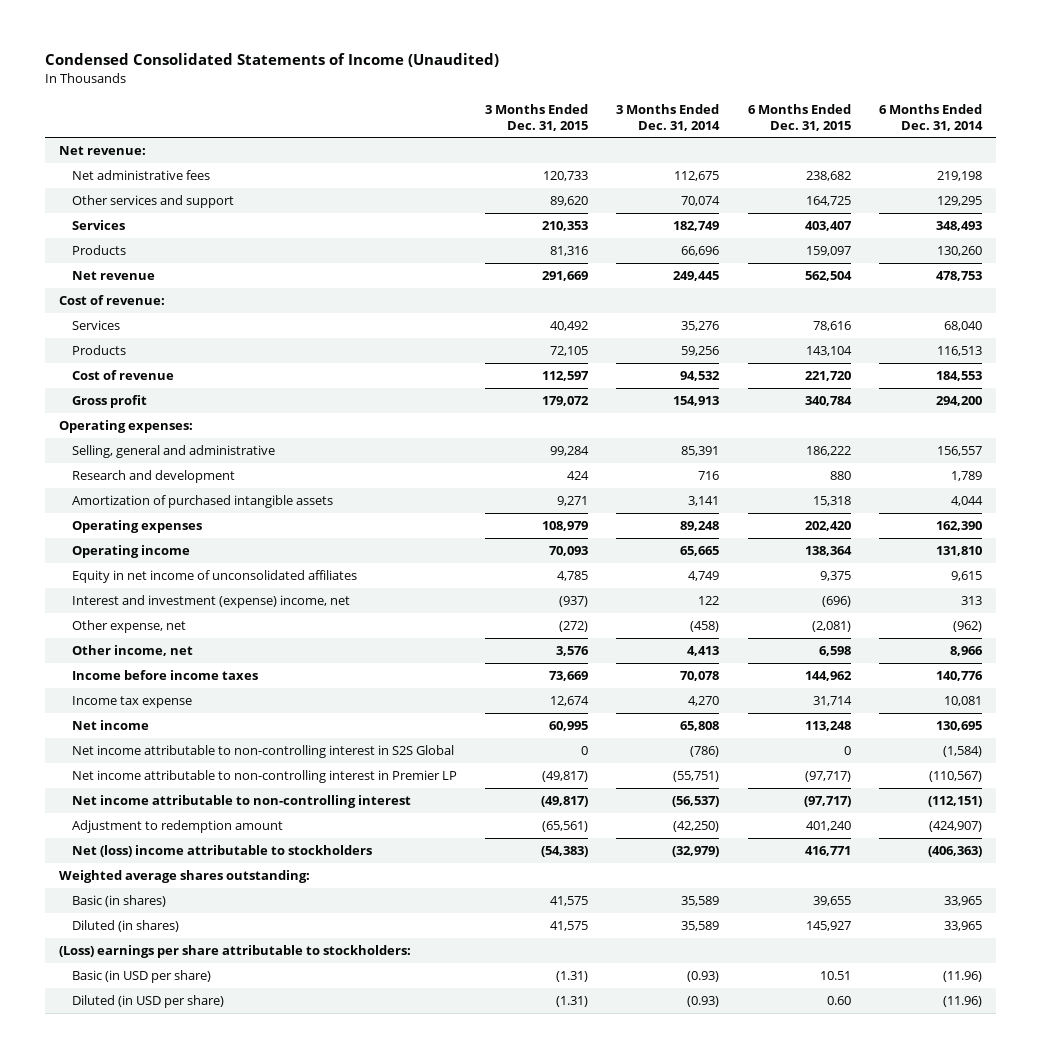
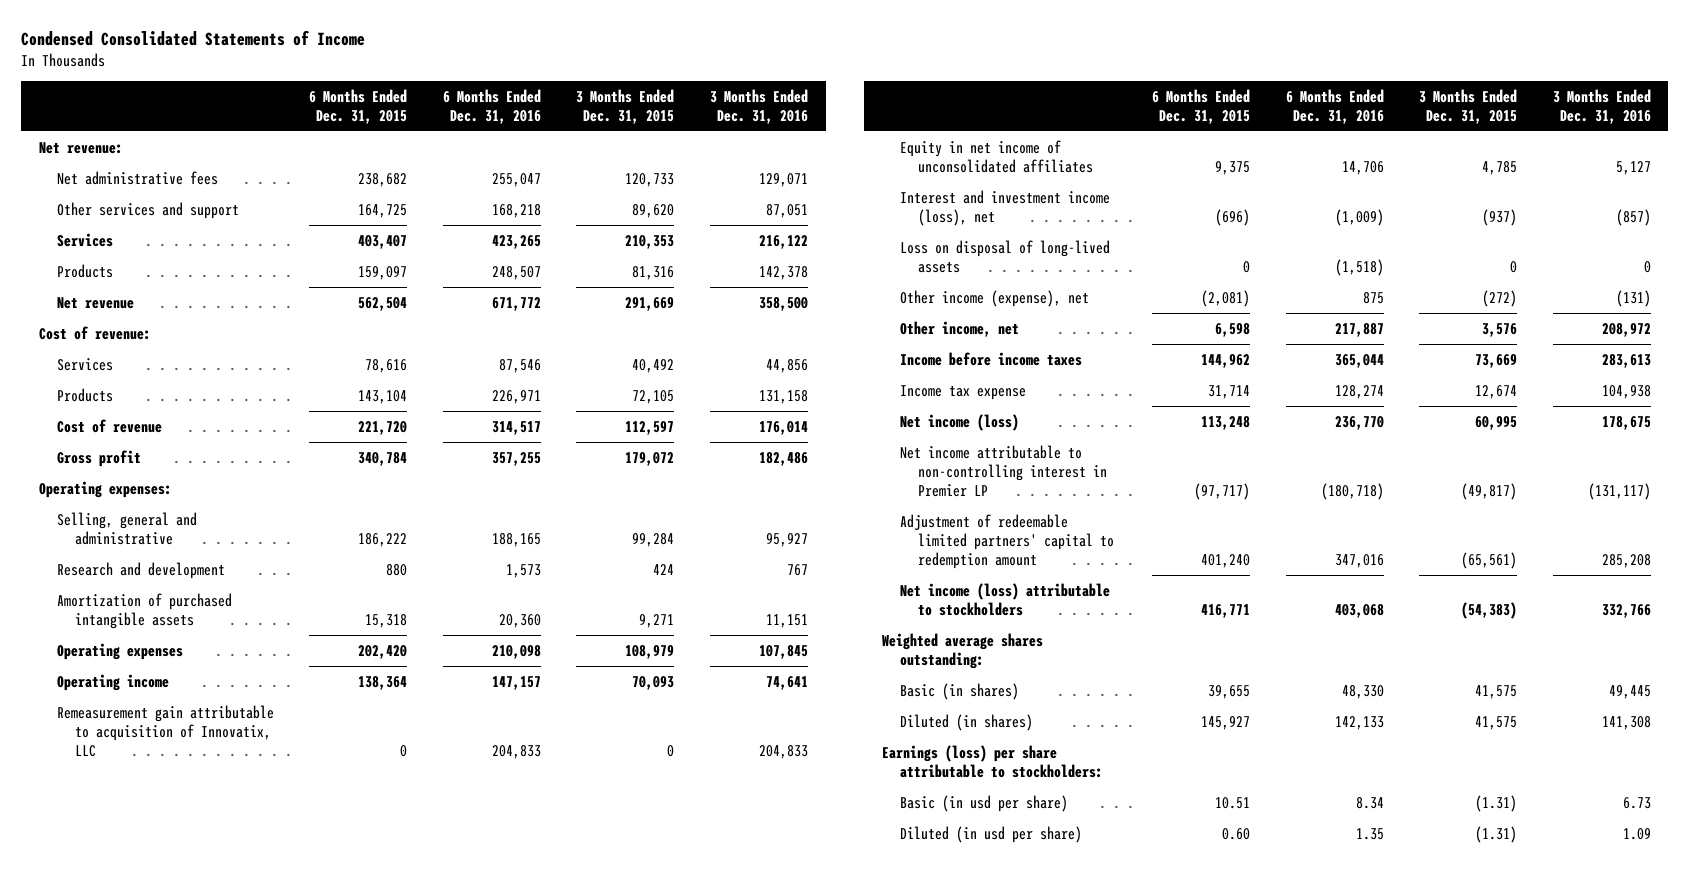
[45,53,500,68] Condensed Consolidated Statements of Income (Unaudited) -> [21,29,366,46] Condensed Consolidated Statements of Income
[616,103,721,131] 3 Months Ended Dec. 31, 2014 -> none
[879,103,984,131] 6 Months Ended Dec. 31, 2014 -> none
none -> [442,88,541,124] 6 Months Ended Dec. 31, 2016
none -> [709,88,808,124] 3 Months Ended Dec. 31, 2016
none -> [56,704,274,758] Remeasurement gain attributable to acquisition of Innovatix, LLC
[71,595,350,609] Interest and investment (expense) income, net -> [899,189,1110,227] Interest and investment income (loss), net
none -> [899,239,1110,274] Loss on disposal of long-lived assets
[71,620,186,634] Other expense, net -> [899,289,1089,307] Other income (expense), net
[71,745,454,759] Net income attributable to non-controlling interest in S2S Global -> none
[71,720,149,731] Net income -> [899,413,1019,431] Net income (loss)
[71,795,411,809] Net income attributable to non-controlling interest -> none
[71,820,283,834] Adjustment to redemption amount -> [899,513,1114,570] Adjustment of redeemable limited partners' capital to redemption amount
[71,845,372,858] Net (loss) income attributable to stockholders -> [899,582,1110,617] Net income (loss) attributable to stockholders
[59,945,412,959] (Loss) earnings per share attributable to stockholders: -> [881,744,1103,779] Earnings (loss) per share attributable to stockholders:
[71,970,211,984] Basic (in USD per share) -> [899,794,1068,812] Basic (in usd per share)
[71,995,224,1009] Diluted (in USD per share) -> [899,825,1082,843] Diluted (in usd per share)

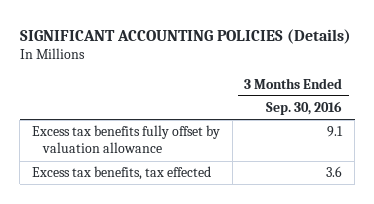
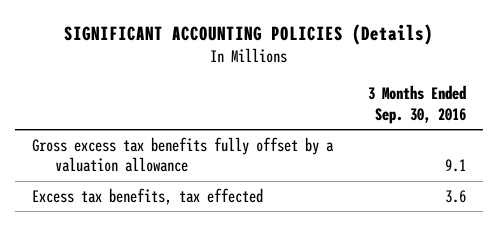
[31,125,220,154] Excess tax benefits fully offset by valuation allowance -> [31,136,334,173] Gross excess tax benefits fully offset by a valuation allowance

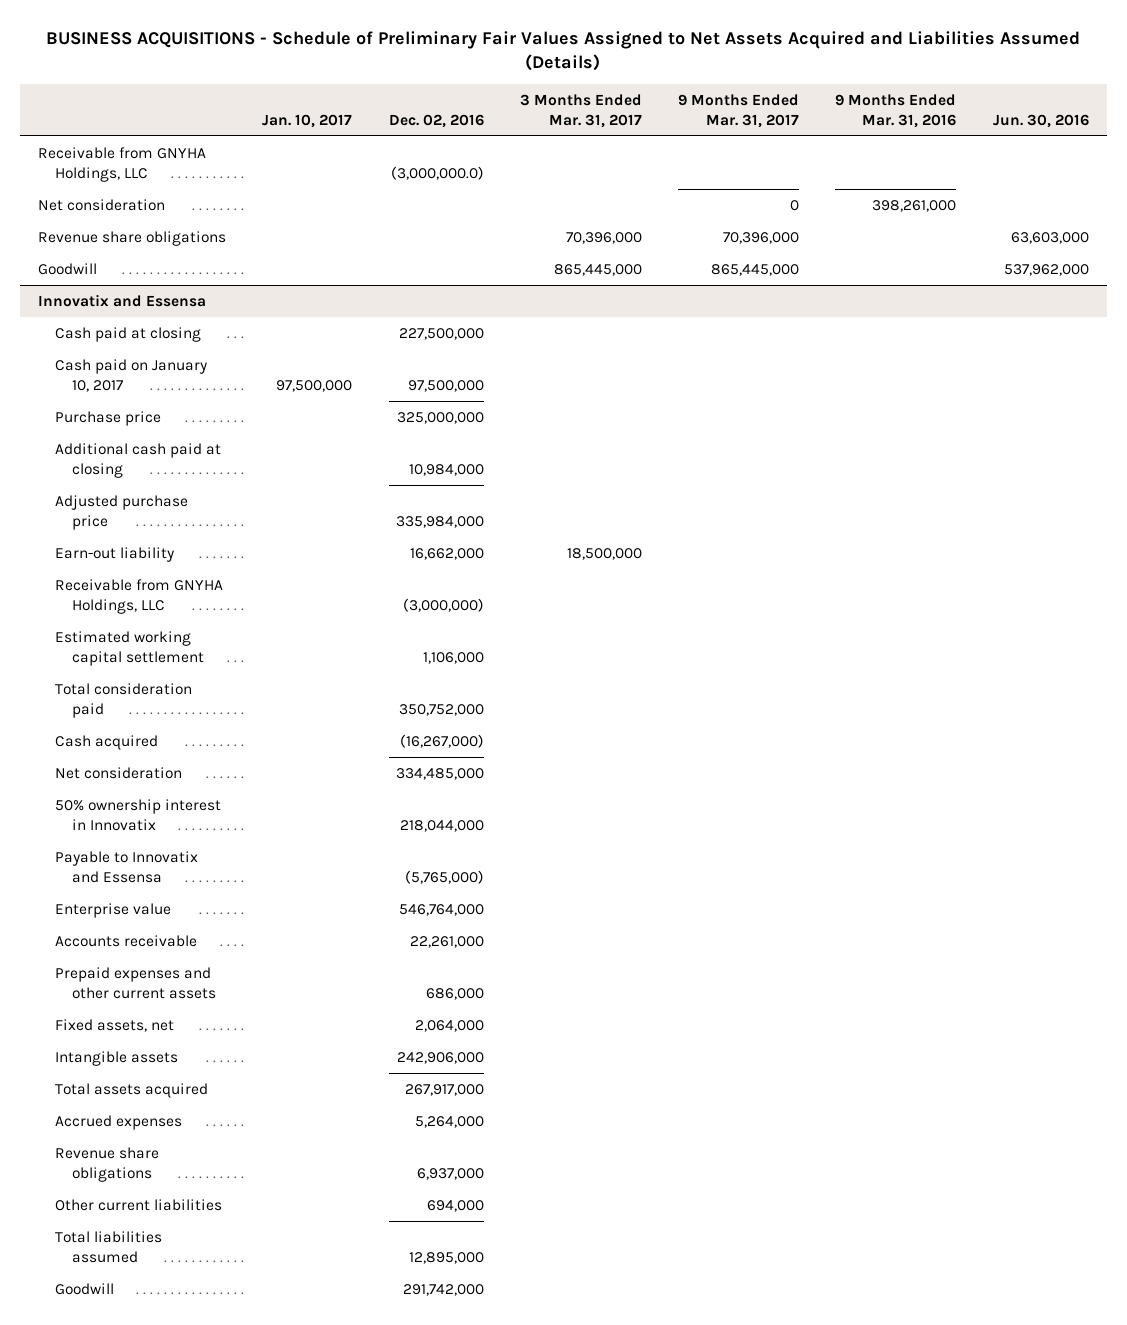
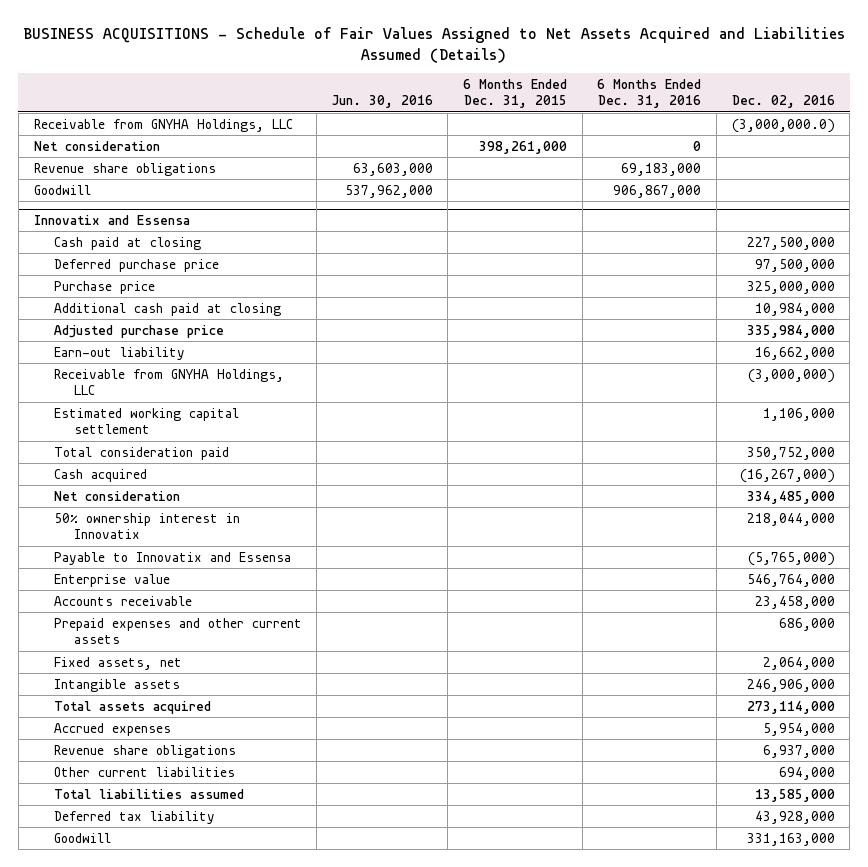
[46,31,1081,72] BUSINESS ACQUISITIONS - Schedule of Preliminary Fair Values Assigned to Net Assets Acquired and Liabilities Assumed (Details) -> [23,27,846,63] BUSINESS ACQUISITIONS - Schedule of Fair Values Assigned to Net Assets Acquired and Liabilities Assumed (Details)
[262,113,353,128] Jan. 10, 2017 -> none
[519,93,642,128] 3 Months Ended Mar. 31, 2017 -> none
[678,93,800,128] 9 Months Ended Mar. 31, 2017 -> none
[835,93,957,128] 9 Months Ended Mar. 31, 2016 -> none
none -> [463,78,568,109] 6 Months Ended Dec. 31, 2015
none -> [597,78,702,109] 6 Months Ended Dec. 31, 2016
[55,358,208,392] Cash paid on January 10, 2017 -> [53,258,219,272] Deferred purchase price
[409,935,484,948] 22,261,000 -> [754,595,835,609] 23,458,000
[396,1051,484,1064] 242,906,000 -> [746,678,835,692] 246,906,000
[404,1083,484,1096] 267,917,000 -> [746,700,835,714] 273,114,000
[414,1115,484,1128] 5,264,000 -> [762,722,835,736] 5,954,000
[408,1251,484,1264] 12,895,000 -> [754,788,835,802] 13,585,000
none -> [53,810,215,824] Deferred tax liability
[402,1283,484,1296] 291,742,000 -> [746,832,835,846] 331,163,000

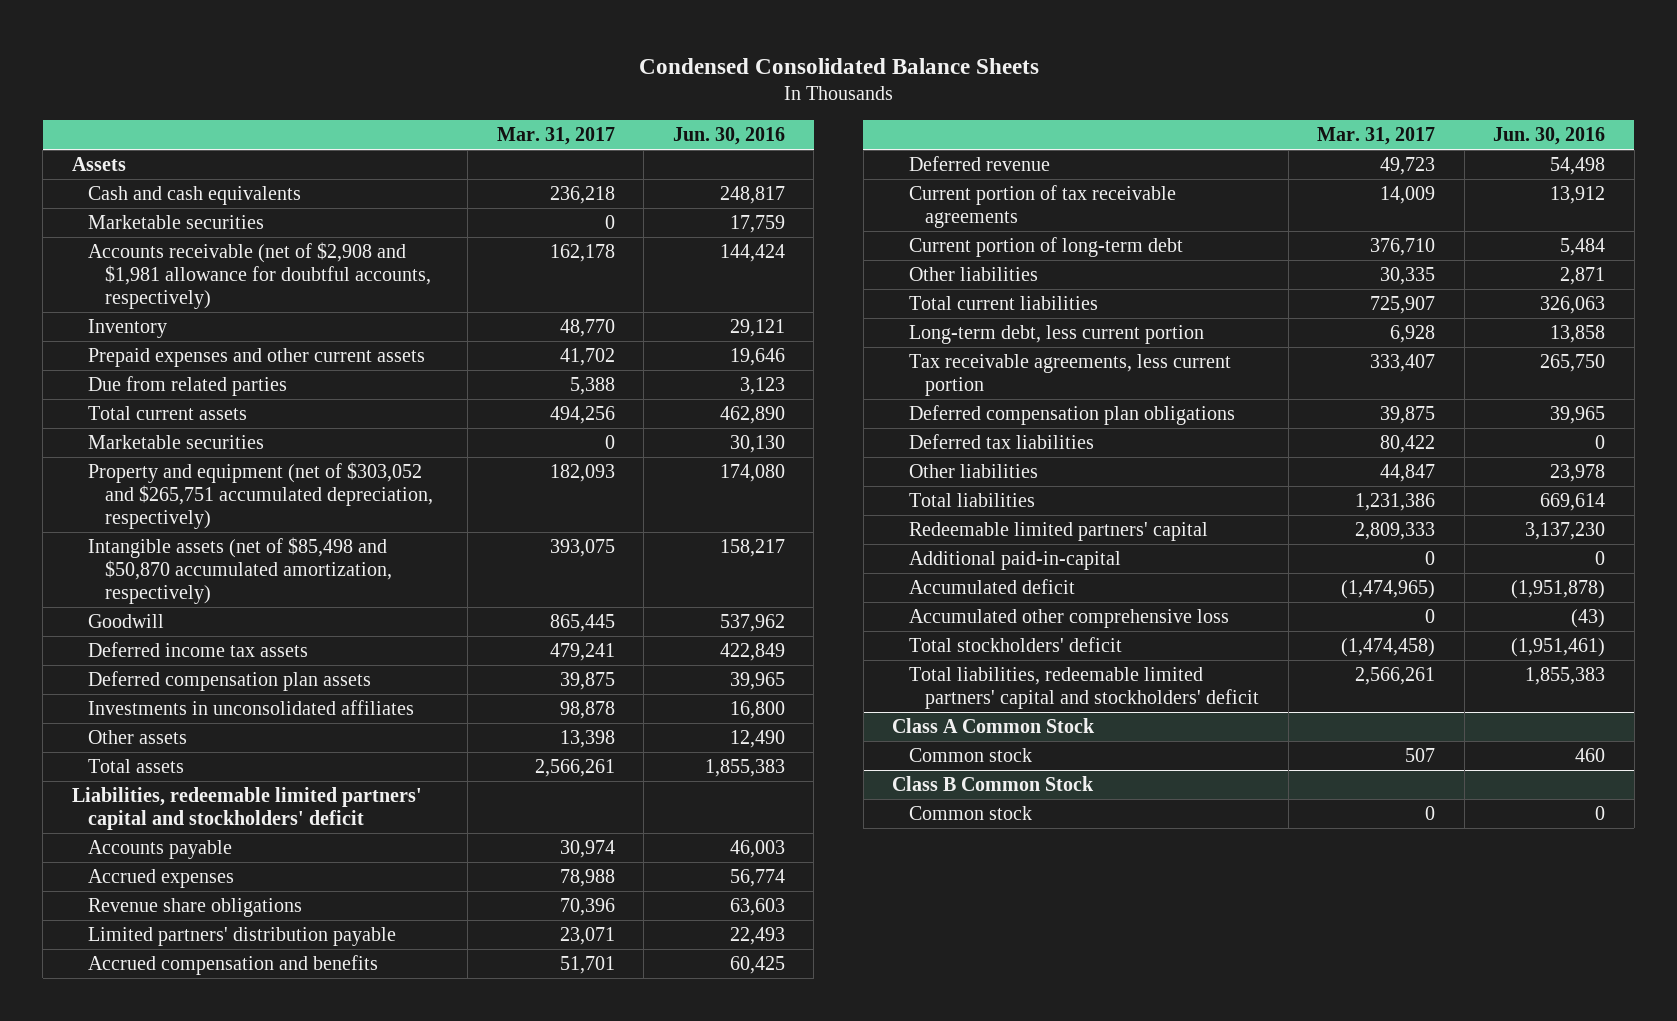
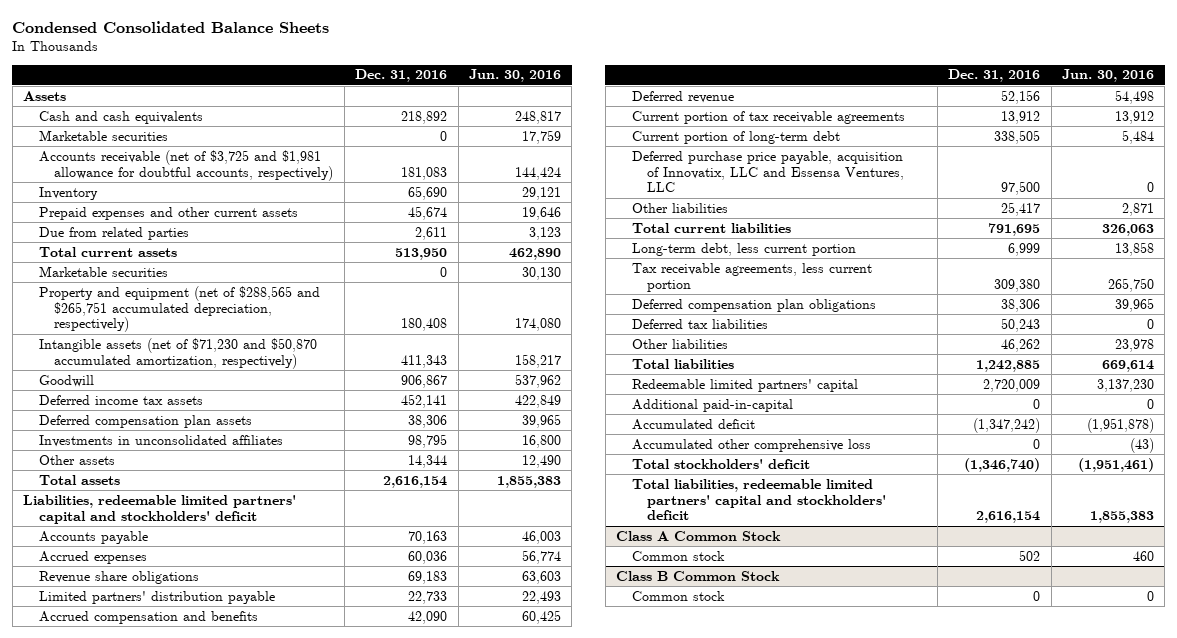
[496,127,615,146] Mar. 31, 2017 -> none
none -> [355,69,448,83] Dec. 31, 2016
[88,241,431,309] Accounts receivable (net of $2,908 and $1,981 allowance for doubtful accounts, respectively) -> [38,149,334,181] Accounts receivable (net of $3,725 and $1,981 allowance for doubtful accounts, respectively)
[88,461,433,529] Property and equipment (net of $303,052 and $265,751 accumulated depreciation, respectively) -> [38,285,320,333] Property and equipment (net of $288,565 and $265,751 accumulated depreciation, respectively)
[88,536,392,604] Intangible assets (net of $85,498 and $50,870 accumulated amortization, respectively) -> [38,337,317,369] Intangible assets (net of $71,230 and $50,870 accumulated amortization, respectively)
none -> [631,150,905,193] Deferred purchase price payable, acquisition of Innovatix, LLC and Essensa Ventures, LLC

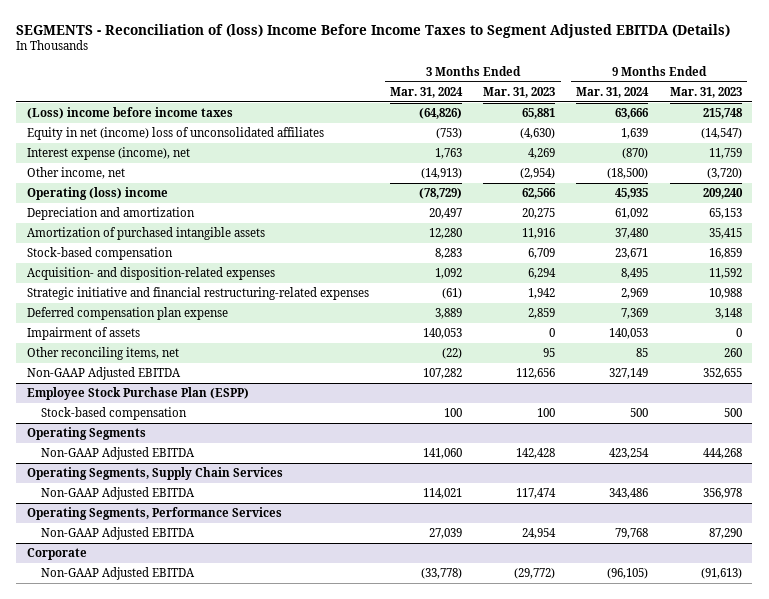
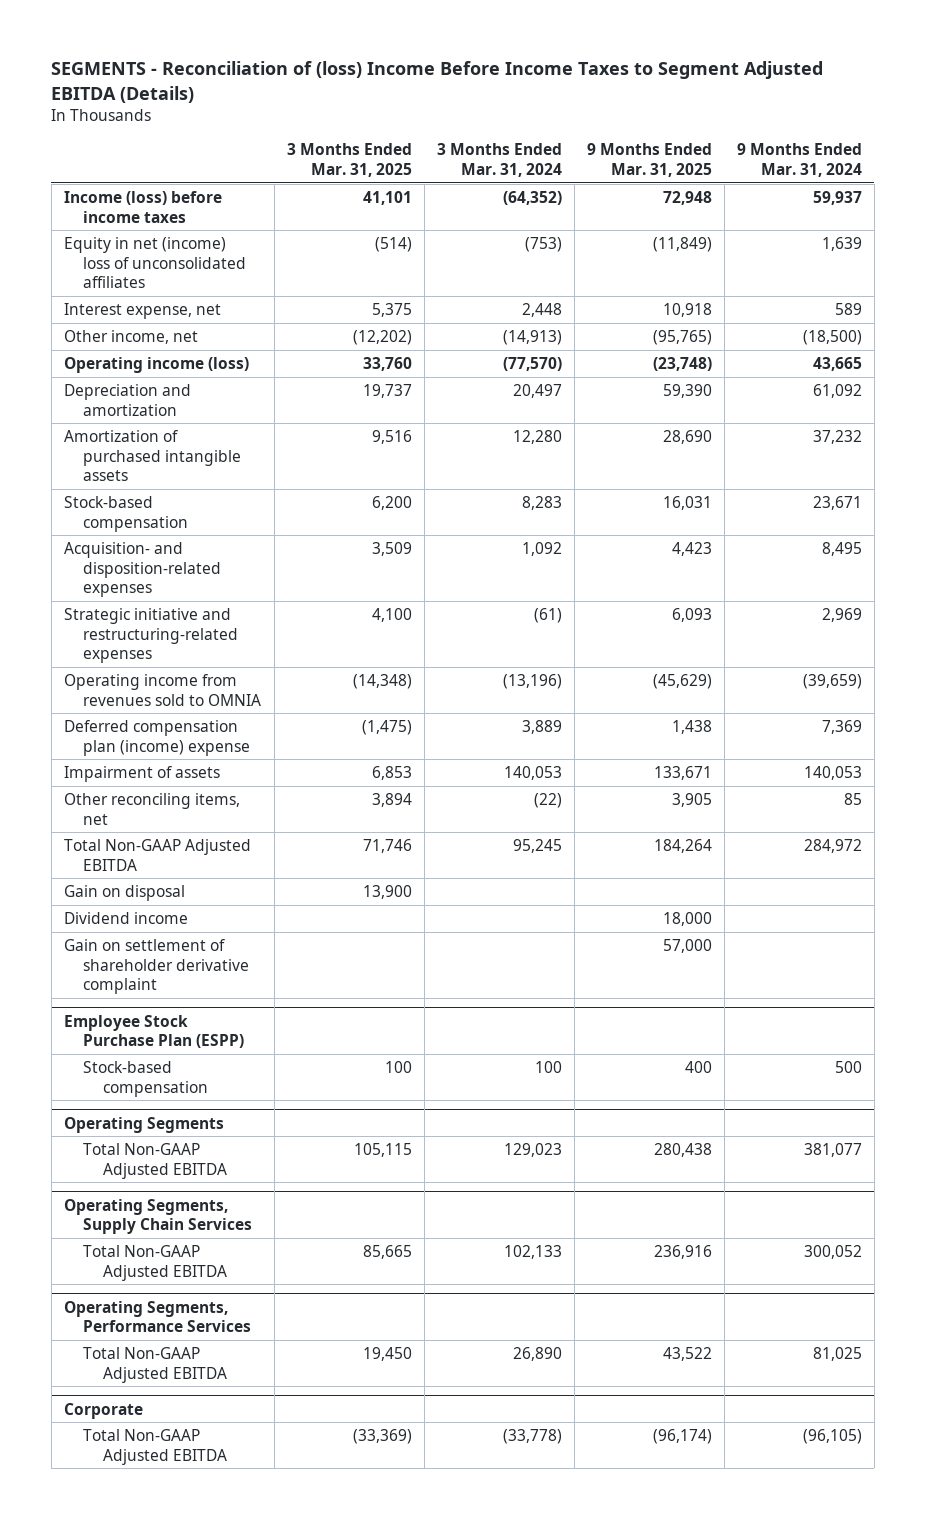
[483,86,556,98] Mar. 31, 2023 -> none
[669,86,742,98] Mar. 31, 2023 -> none
none -> [286,143,412,177] 3 Months Ended Mar. 31, 2025
none -> [586,143,712,177] 9 Months Ended Mar. 31, 2025
[27,107,234,120] (Loss) income before income taxes -> [63,190,222,223] Income (loss) before income taxes
[419,108,463,120] (64,826) -> [502,190,562,205] (64,352)
[615,108,650,120] 63,666 -> [812,190,862,205] 59,937
[27,147,191,161] Interest expense (income), net -> [63,302,221,319] Interest expense, net
[435,148,463,160] 1,763 -> [521,302,562,317] 2,448
[622,148,649,160] (870) -> [834,302,862,315] 589
[27,187,169,201] Operating (loss) income -> [63,356,249,373] Operating income (loss)
[419,188,463,200] (78,729) -> [502,356,562,371] (77,570)
[615,188,649,200] 45,935 -> [812,356,862,371] 43,665
[615,228,649,240] 37,480 -> [812,429,862,444] 37,232
[27,287,370,301] Strategic initiative and financial restructuring-related expenses -> [63,607,239,664] Strategic initiative and restructuring-related expenses
none -> [63,673,262,706] Operating income from revenues sold to OMNIA
[27,307,229,321] Deferred compensation plan expense -> [63,719,251,756] Deferred compensation plan (income) expense
[27,367,182,381] Non-GAAP Adjusted EBITDA -> [63,838,251,871] Total Non-GAAP Adjusted EBITDA
[423,368,463,380] 107,282 -> [512,838,562,853] 95,245
[609,368,649,380] 327,149 -> [803,838,862,853] 284,972
none -> [63,884,185,901] Gain on disposal
none -> [63,911,188,924] Dividend income
none -> [63,938,250,995] Gain on settlement of shareholder derivative complaint
[41,447,196,461] Non-GAAP Adjusted EBITDA -> [83,1142,228,1179] Total Non-GAAP Adjusted EBITDA
[423,448,463,460] 141,060 -> [503,1142,562,1157] 129,023
[609,448,650,460] 423,254 -> [803,1142,862,1157] 381,077
[41,487,196,501] Non-GAAP Adjusted EBITDA -> [83,1244,228,1281] Total Non-GAAP Adjusted EBITDA
[423,488,463,500] 114,021 -> [503,1244,562,1259] 102,133
[609,488,649,500] 343,486 -> [803,1244,862,1259] 300,052
[41,527,196,541] Non-GAAP Adjusted EBITDA -> [83,1346,228,1383] Total Non-GAAP Adjusted EBITDA
[429,528,463,540] 27,039 -> [512,1346,562,1361] 26,890
[615,528,649,540] 79,768 -> [812,1346,862,1361] 81,025
[41,567,196,581] Non-GAAP Adjusted EBITDA -> [83,1428,228,1465] Total Non-GAAP Adjusted EBITDA

